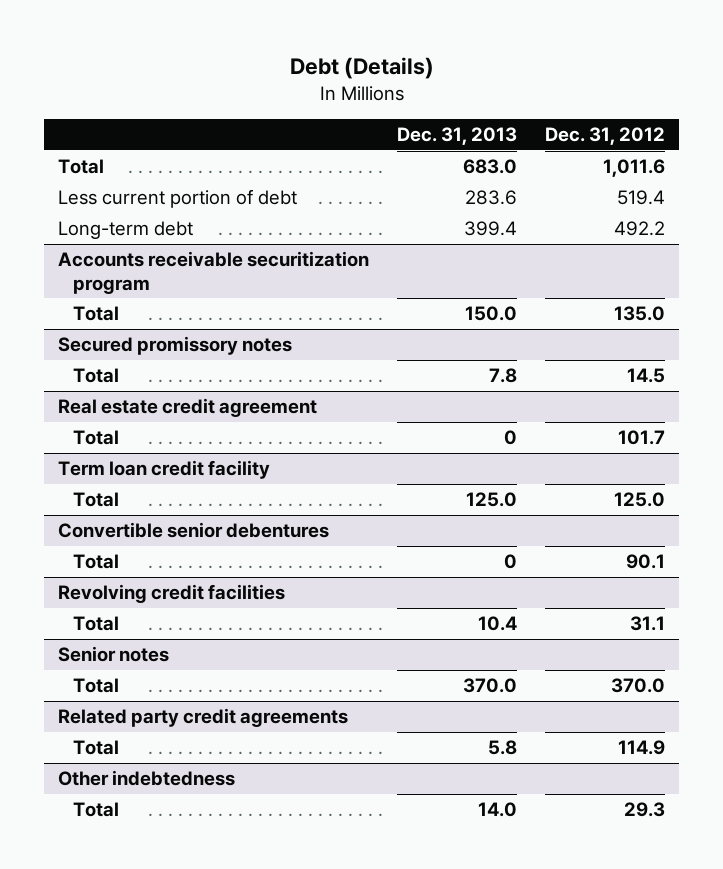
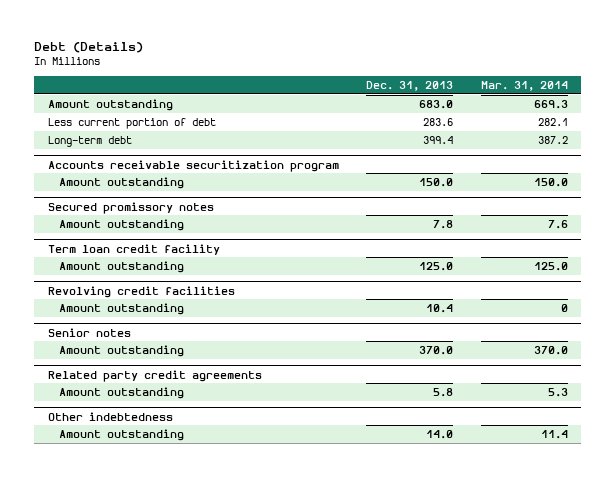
[545,127,666,146] Dec. 31, 2012 -> none
none -> [480,80,568,91] Mar. 31, 2014
[58,159,105,175] Total -> [48,99,174,112] Amount outstanding
[73,306,120,322] Total -> none
none -> [58,177,184,190] Amount outstanding
[73,368,120,384] Total -> none
[58,398,318,418] Real estate credit agreement -> none
[73,430,120,446] Total -> none
none -> [58,219,184,232] Amount outstanding
[58,522,330,539] Convertible senior debentures -> none
[73,554,120,570] Total -> none
[73,492,120,508] Total -> [58,261,184,274] Amount outstanding
[73,616,120,632] Total -> none
none -> [58,303,184,316] Amount outstanding
[73,678,120,694] Total -> none
none -> [58,345,184,358] Amount outstanding
[73,740,120,756] Total -> none
none -> [58,387,184,400] Amount outstanding
[73,802,120,818] Total -> none
none -> [58,429,184,442] Amount outstanding

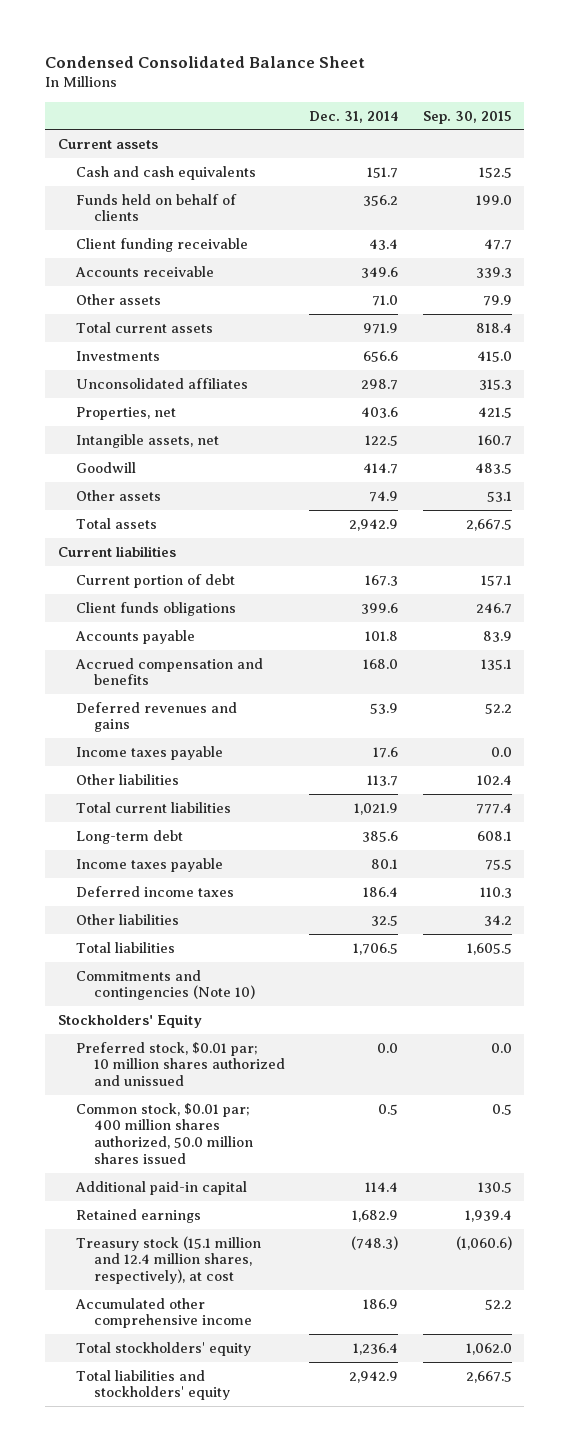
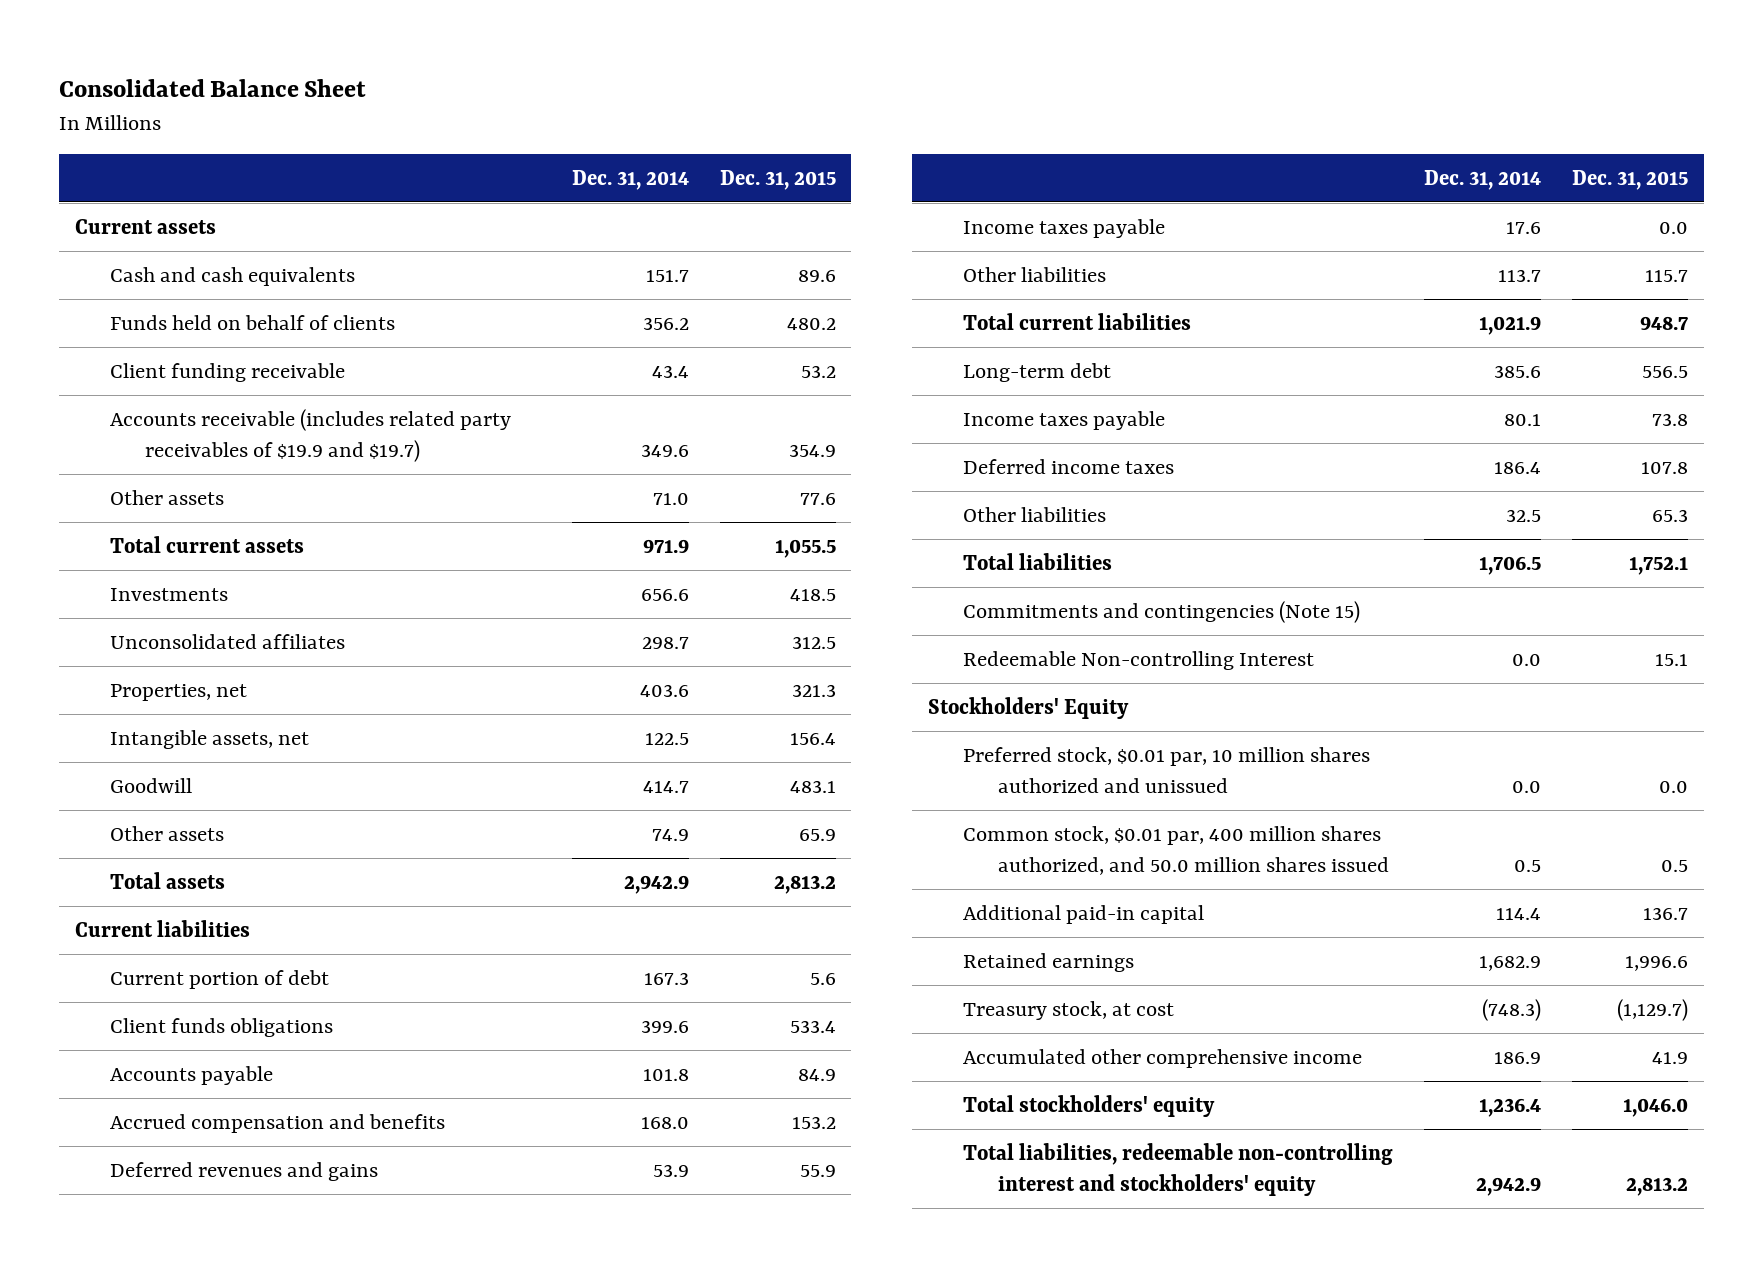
[45,55,366,68] Condensed Consolidated Balance Sheet -> [59,79,367,98] Consolidated Balance Sheet
[422,110,512,124] Sep. 30, 2015 -> none
none -> [719,169,836,190] Dec. 31, 2015
[74,265,214,277] Accounts receivable -> [110,408,512,463] Accounts receivable (includes related party receivables of $19.9 and $19.7)
[75,969,256,1001] Commitments and contingencies (Note 10) -> [962,600,1360,623] Commitments and contingencies (Note 15)
none -> [962,650,1314,670] Redeemable Non-controlling Interest
[75,1041,286,1087] Preferred stock, $0.01 par; 10 million shares authorized and unissued -> [962,746,1370,794] Preferred stock, $0.01 par, 10 million shares authorized and unissued
[75,1102,254,1164] Common stock, $0.01 par; 400 million shares authorized, 50.0 million shares issued -> [962,825,1389,876] Common stock, $0.01 par, 400 million shares authorized, and 50.0 million shares issued
[75,1235,261,1285] Treasury stock (15.1 million and 12.4 million shares, respectively), at cost -> [962,1000,1174,1020] Treasury stock, at cost
[75,1369,231,1401] Total liabilities and stockholders' equity -> [962,1142,1393,1197] Total liabilities, redeemable non-controlling interest and stockholders' equity

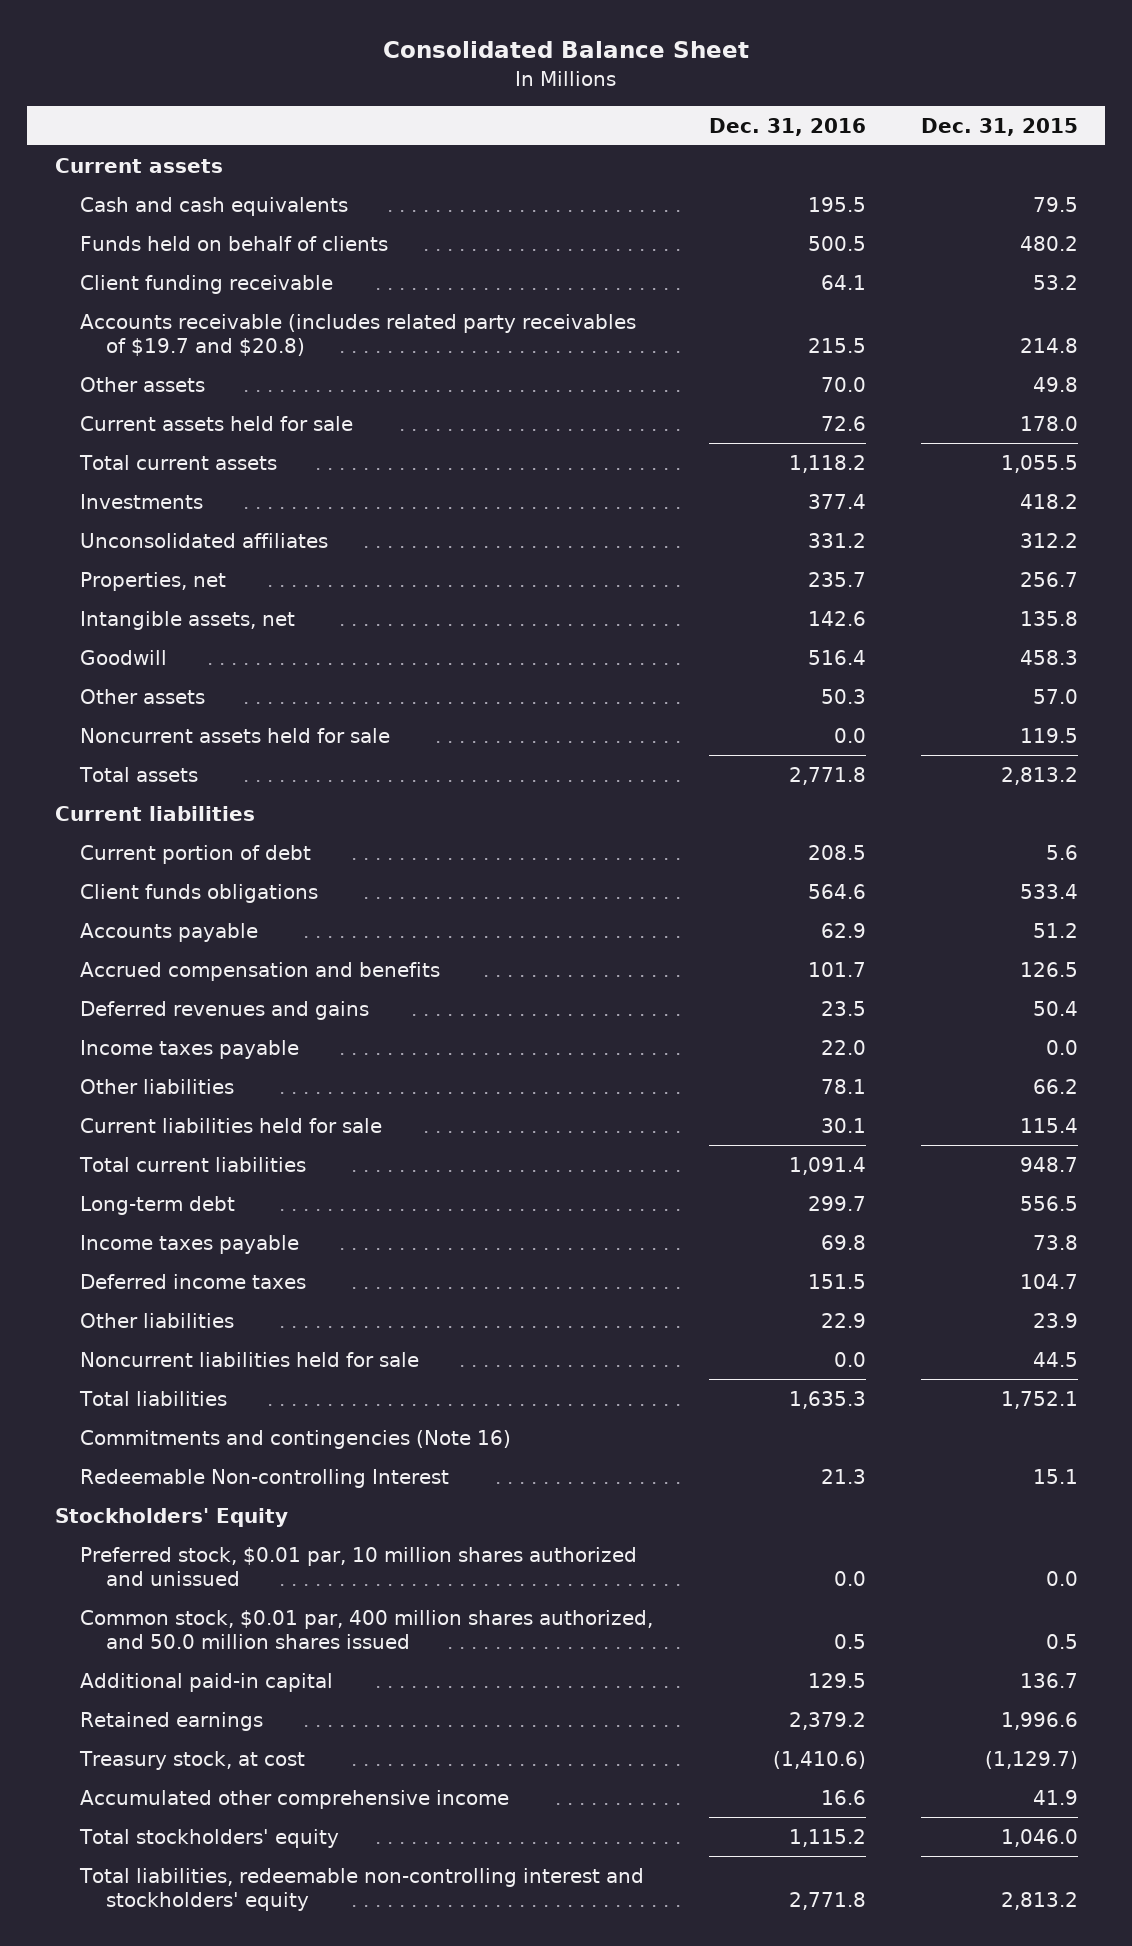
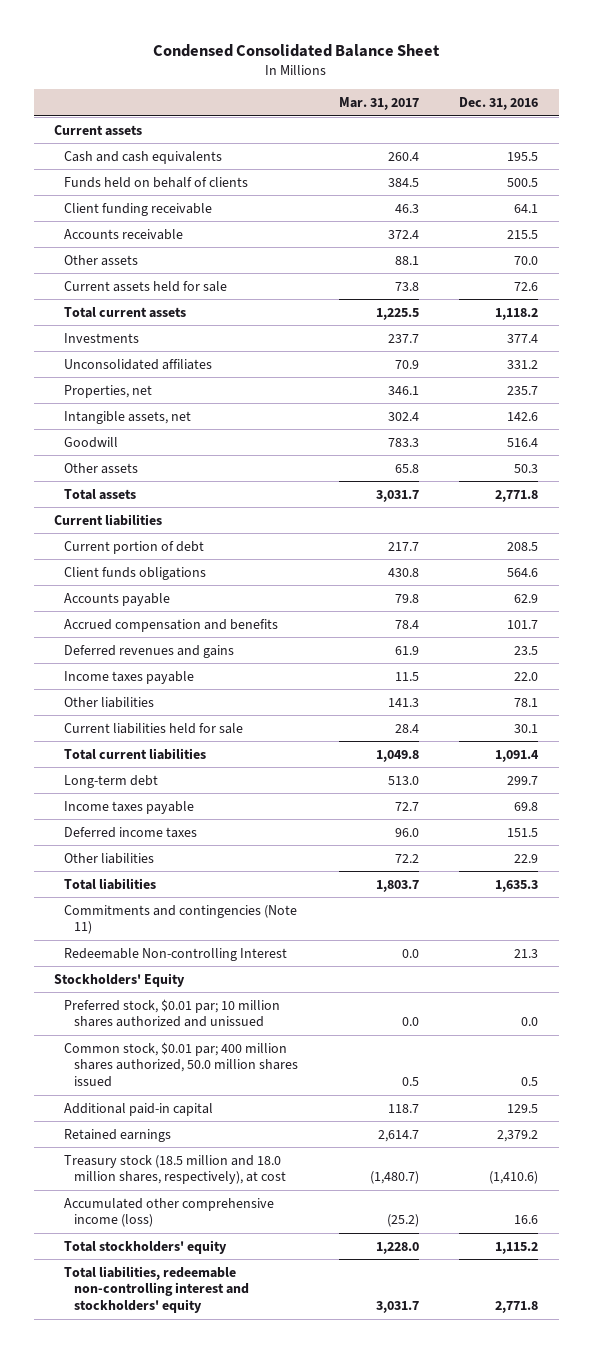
[383,41,750,59] Consolidated Balance Sheet -> [153,43,441,57] Condensed Consolidated Balance Sheet
[920,117,1078,136] Dec. 31, 2015 -> none
none -> [338,97,419,111] Mar. 31, 2017
[80,313,637,357] Accounts receivable (includes related party receivables of $19.7 and $20.8) -> [64,228,184,240] Accounts receivable
[80,727,391,743] Noncurrent assets held for sale -> none
[80,1351,420,1367] Noncurrent liabilities held for sale -> none
[80,1429,512,1449] Commitments and contingencies (Note 16) -> [64,904,298,935] Commitments and contingencies (Note 11)
[80,1546,638,1587] Preferred stock, $0.01 par, 10 million shares authorized and unissued -> [64,998,281,1028] Preferred stock, $0.01 par; 10 million shares authorized and unissued
[80,1609,654,1650] Common stock, $0.01 par, 400 million shares authorized, and 50.0 million shares issued -> [64,1041,299,1088] Common stock, $0.01 par; 400 million shares authorized, 50.0 million shares issued
[79,1750,306,1770] Treasury stock, at cost -> [64,1154,287,1185] Treasury stock (18.5 million and 18.0 million shares, respectively), at cost
[80,1789,510,1809] Accumulated other comprehensive income -> [64,1197,275,1228] Accumulated other comprehensive income (loss)

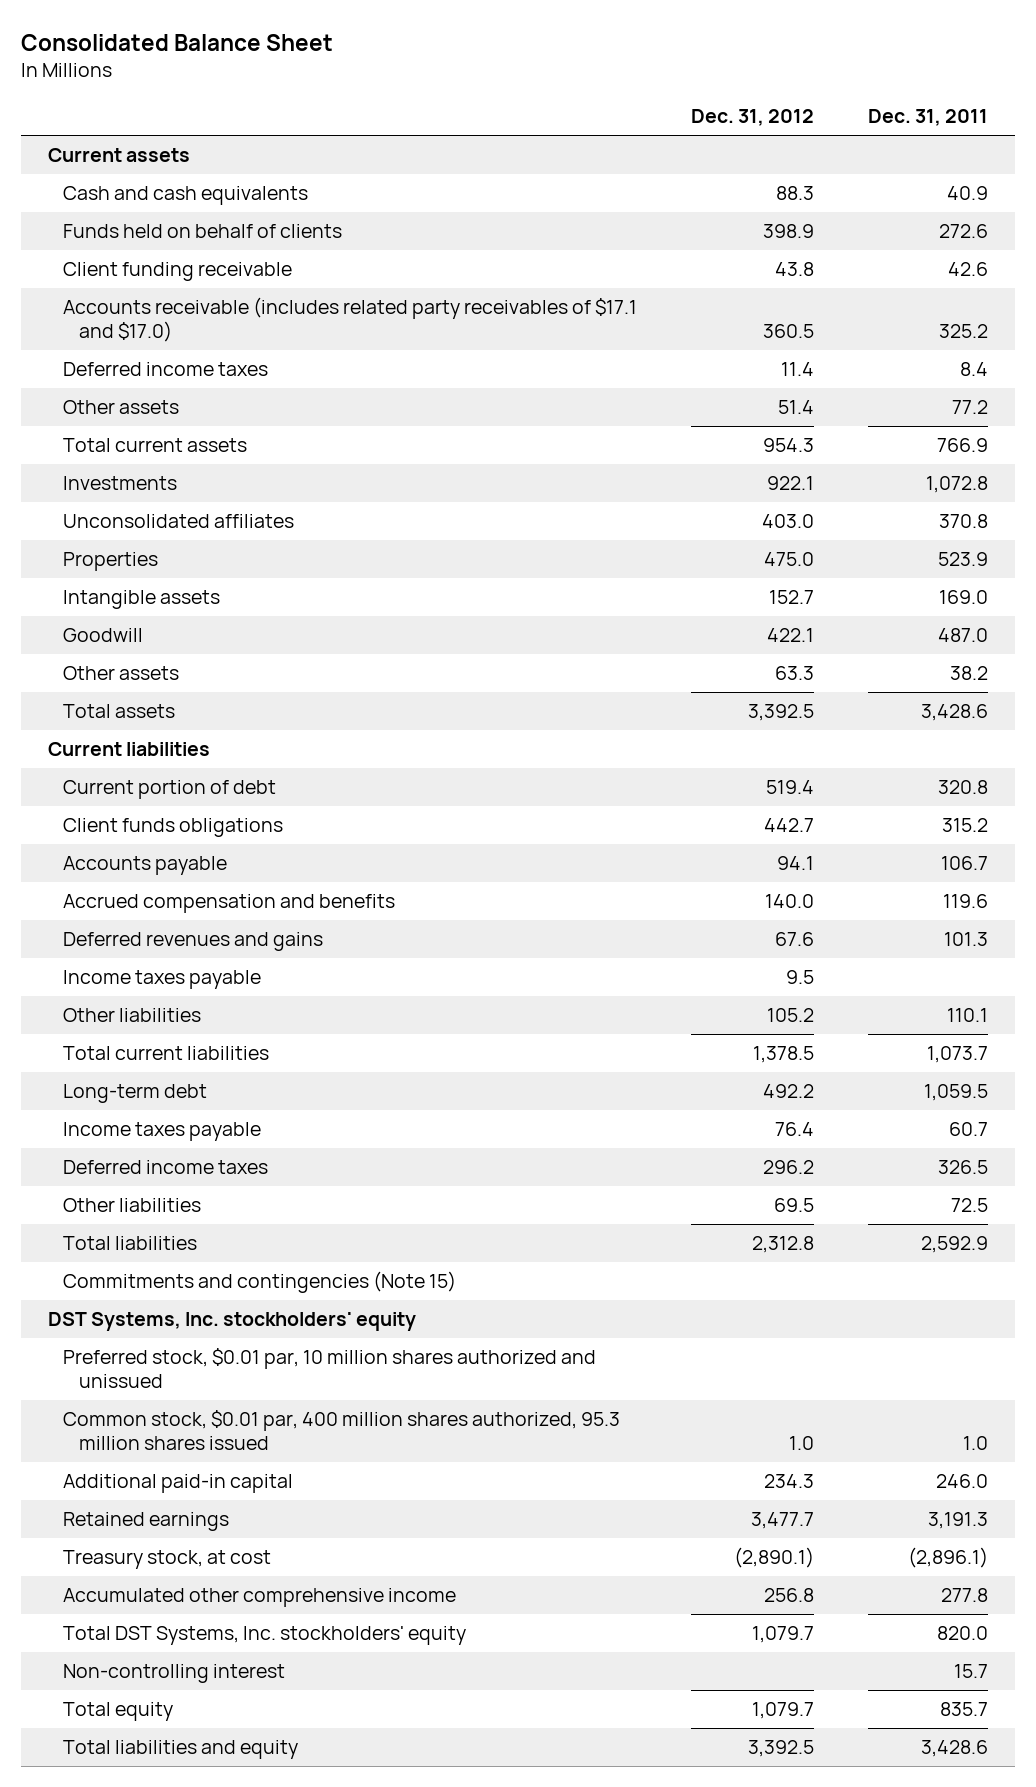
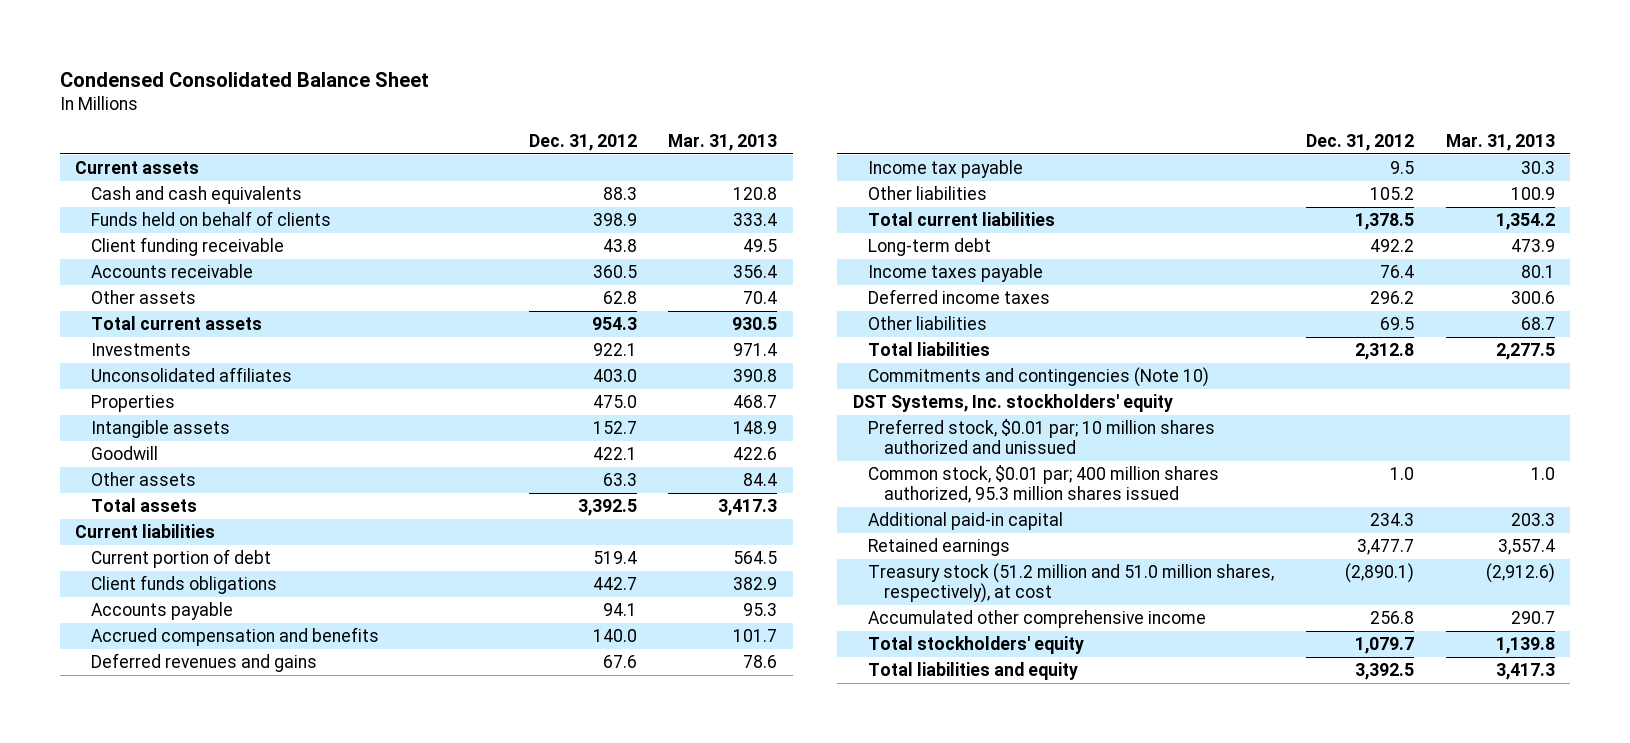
[20,34,333,52] Consolidated Balance Sheet -> [59,71,429,87] Condensed Consolidated Balance Sheet
[868,109,989,127] Dec. 31, 2011 -> none
none -> [668,133,778,151] Mar. 31, 2013
[63,362,269,377] Deferred income taxes -> none
[63,297,638,343] Accounts receivable (includes related party receivables of $17.1 and $17.0) -> [91,264,254,279] Accounts receivable
[778,400,815,415] 51.4 -> [602,291,637,305] 62.8
[63,970,262,990] Income taxes payable -> [868,160,1024,179] Income tax payable
[63,1271,457,1294] Commitments and contingencies (Note 15) -> [868,367,1210,388] Commitments and contingencies (Note 10)
[63,1348,597,1389] Preferred stock, $0.01 par, 10 million shares authorized and unissued -> [868,419,1216,455] Preferred stock, $0.01 par; 10 million shares authorized and unissued
[63,1410,621,1451] Common stock, $0.01 par, 400 million shares authorized, 95.3 million shares issued -> [868,465,1220,504] Common stock, $0.01 par; 400 million shares authorized, 95.3 million shares issued
[63,1550,272,1570] Treasury stock, at cost -> [868,563,1275,604] Treasury stock (51.2 million and 51.0 million shares, respectively), at cost
[63,1664,286,1684] Non-controlling interest -> none
[63,1702,174,1722] Total equity -> none
[63,1626,467,1646] Total DST Systems, Inc. stockholders' equity -> [868,636,1085,655] Total stockholders' equity

